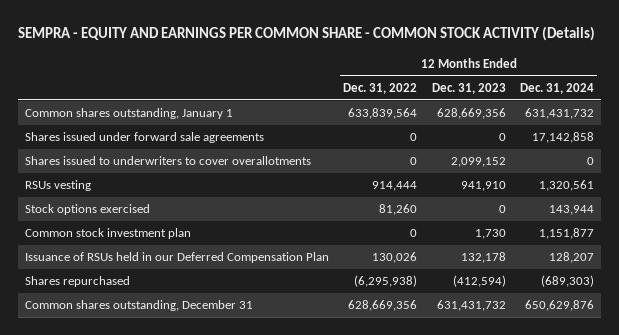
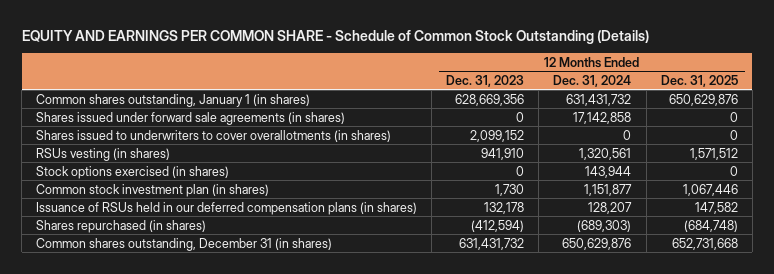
[18,26,596,42] SEMPRA - EQUITY AND EARNINGS PER COMMON SHARE - COMMON STOCK ACTIVITY (Details) -> [21,29,649,44] EQUITY AND EARNINGS PER COMMON SHARE - Schedule of Common Stock Outstanding (Details)
[343,83,418,95] Dec. 31, 2022 -> none
none -> [660,74,738,87] Dec. 31, 2025
[25,108,234,120] Common shares outstanding, January 1 -> [36,93,311,107] Common shares outstanding, January 1 (in shares)
[25,132,265,144] Shares issued under forward sale agreements -> [36,111,346,125] Shares issued under forward sale agreements (in shares)
[25,156,312,166] Shares issued to underwriters to cover overallotments -> [36,129,392,142] Shares issued to underwriters to cover overallotments (in shares)
[25,180,92,192] RSUs vesting -> [36,147,171,161] RSUs vesting (in shares)
[25,204,151,216] Stock options exercised -> [36,165,230,179] Stock options exercised (in shares)
[25,228,192,240] Common stock investment plan -> [36,183,270,197] Common stock investment plan (in shares)
[25,252,330,264] Issuance of RSUs held in our Deferred Compensation Plan -> [36,201,418,215] Issuance of RSUs held in our deferred compensation plans (in shares)
[25,276,131,288] Shares repurchased -> [36,219,207,233] Shares repurchased (in shares)
[25,300,254,312] Common shares outstanding, December 31 -> [36,237,333,251] Common shares outstanding, December 31 (in shares)

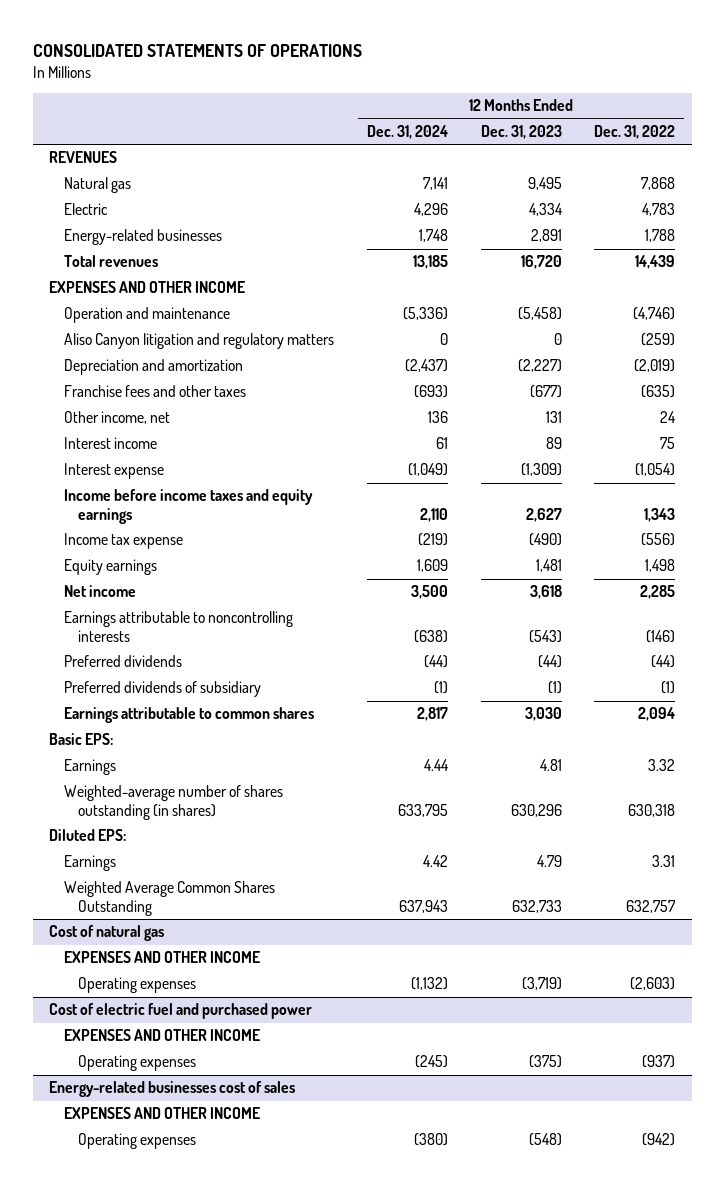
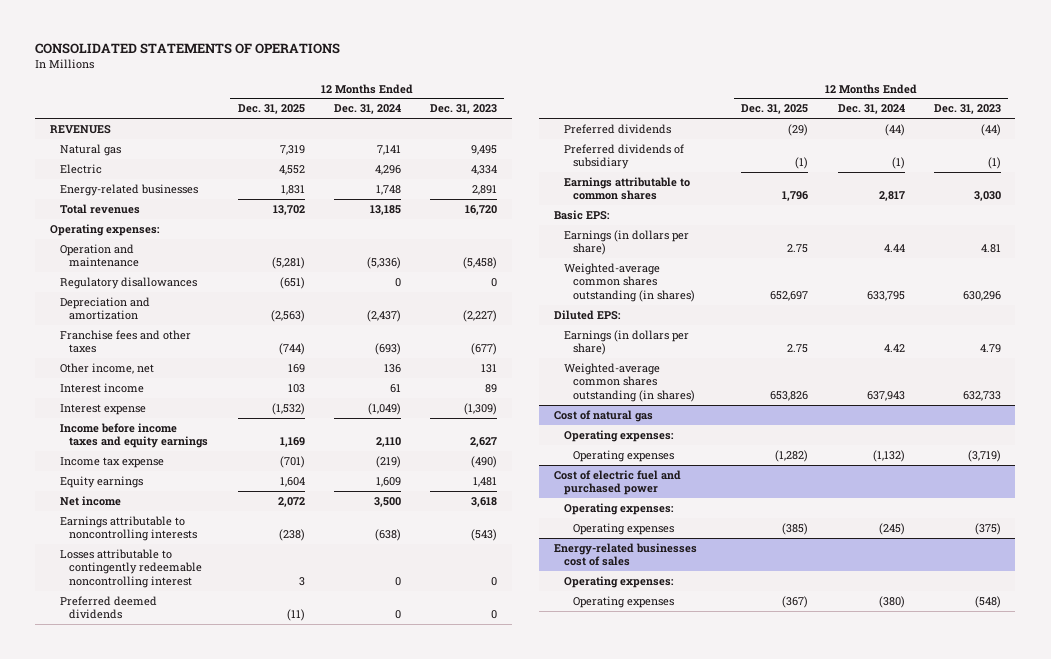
[594,124,676,139] Dec. 31, 2022 -> none
none -> [237,104,305,115] Dec. 31, 2025
[49,281,246,294] EXPENSES AND OTHER INCOME -> none
none -> [50,223,161,236] Operating expenses:
[63,333,334,350] Aliso Canyon litigation and regulatory matters -> none
none -> [59,276,197,289] Regulatory disallowances
none -> [59,548,203,588] Losses attributable to contingently redeemable noncontrolling interest
none -> [59,595,157,620] Preferred deemed dividends
[63,759,116,776] Earnings -> [563,229,689,256] Earnings (in dollars per share)
[63,785,283,820] Weighted-average number of shares outstanding (in shares) -> [563,262,696,302] Weighted-average common shares outstanding (in shares)
[63,855,116,872] Earnings -> [563,329,689,356] Earnings (in dollars per share)
[63,881,275,916] Weighted Average Common Shares Outstanding -> [563,362,696,402] Weighted-average common shares outstanding (in shares)
[63,951,260,964] EXPENSES AND OTHER INCOME -> none
none -> [563,429,674,442] Operating expenses:
[63,1029,260,1042] EXPENSES AND OTHER INCOME -> none
none -> [563,502,674,515] Operating expenses:
[63,1107,260,1120] EXPENSES AND OTHER INCOME -> none
none -> [563,575,674,588] Operating expenses:

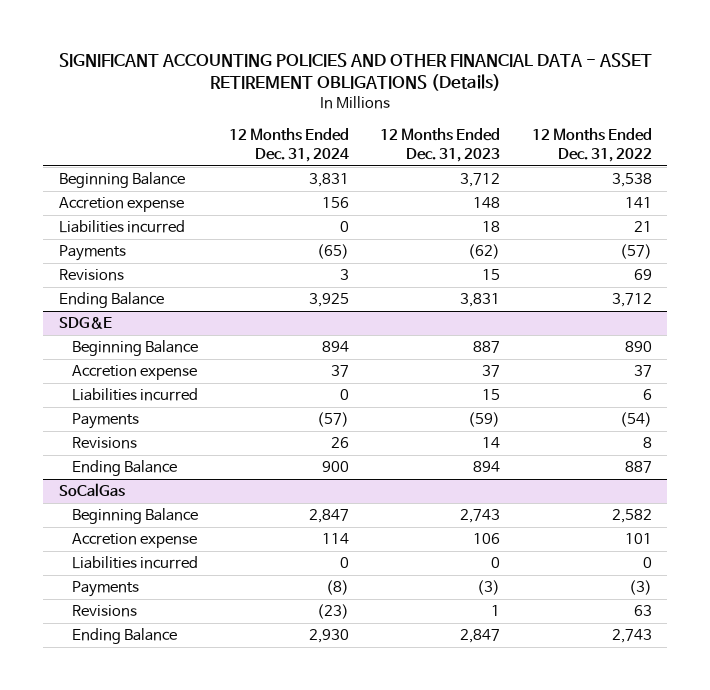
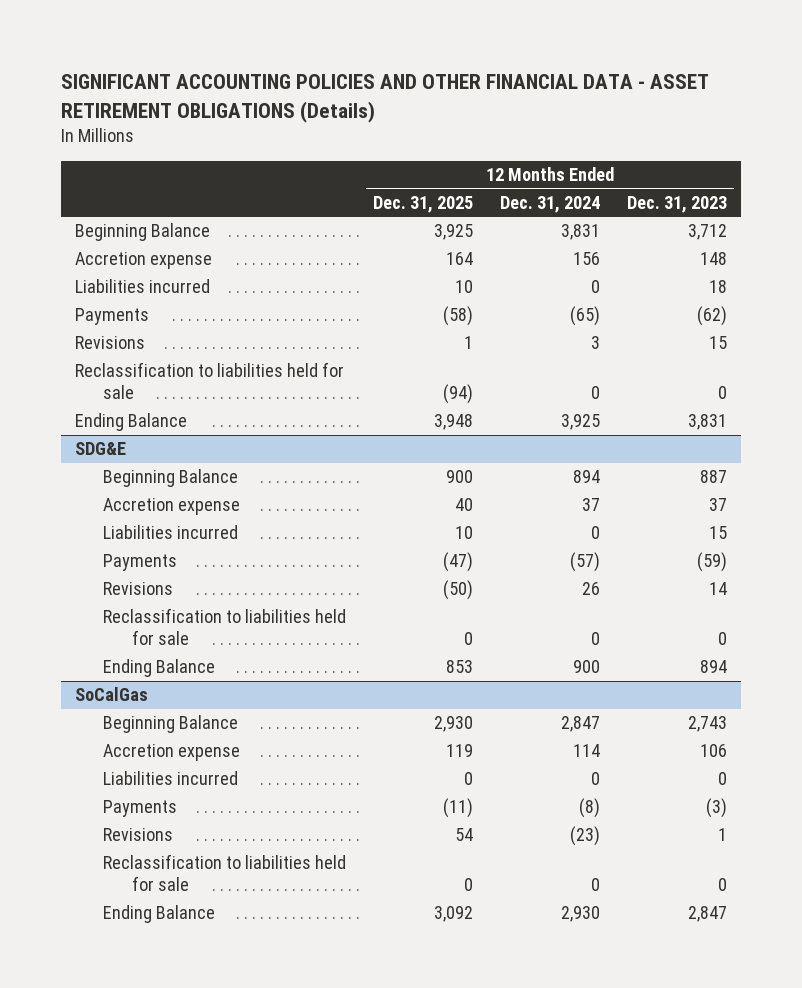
[531,128,652,162] 12 Months Ended Dec. 31, 2022 -> none
none -> [373,195,474,213] Dec. 31, 2025
none -> [74,362,344,400] Reclassification to liabilities held for sale
none -> [103,608,347,646] Reclassification to liabilities held for sale
none -> [103,854,347,892] Reclassification to liabilities held for sale

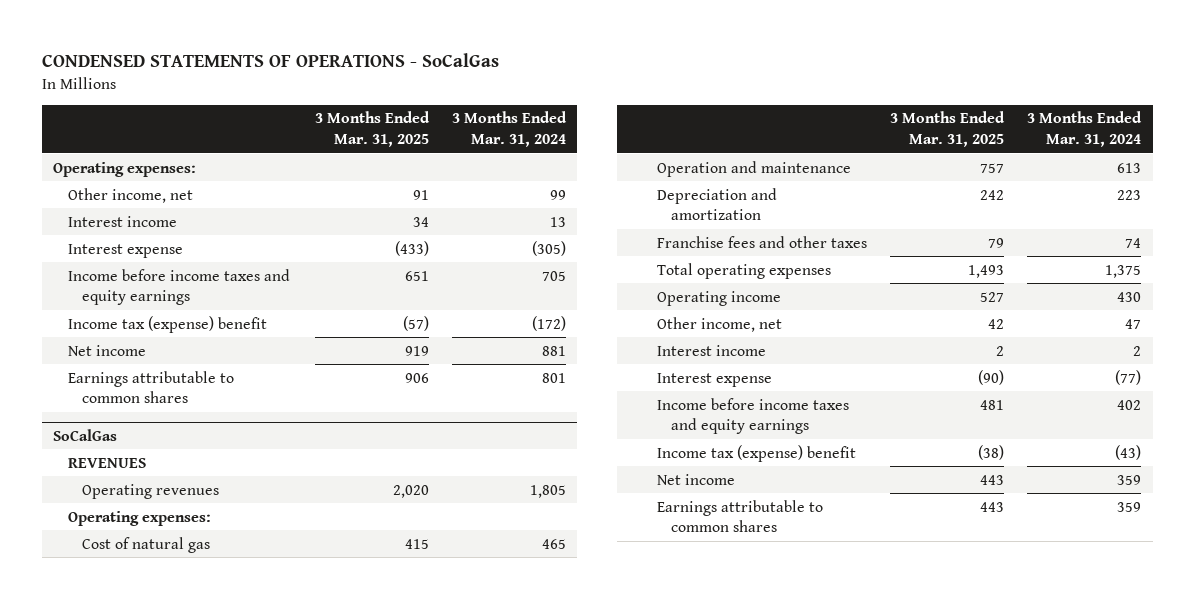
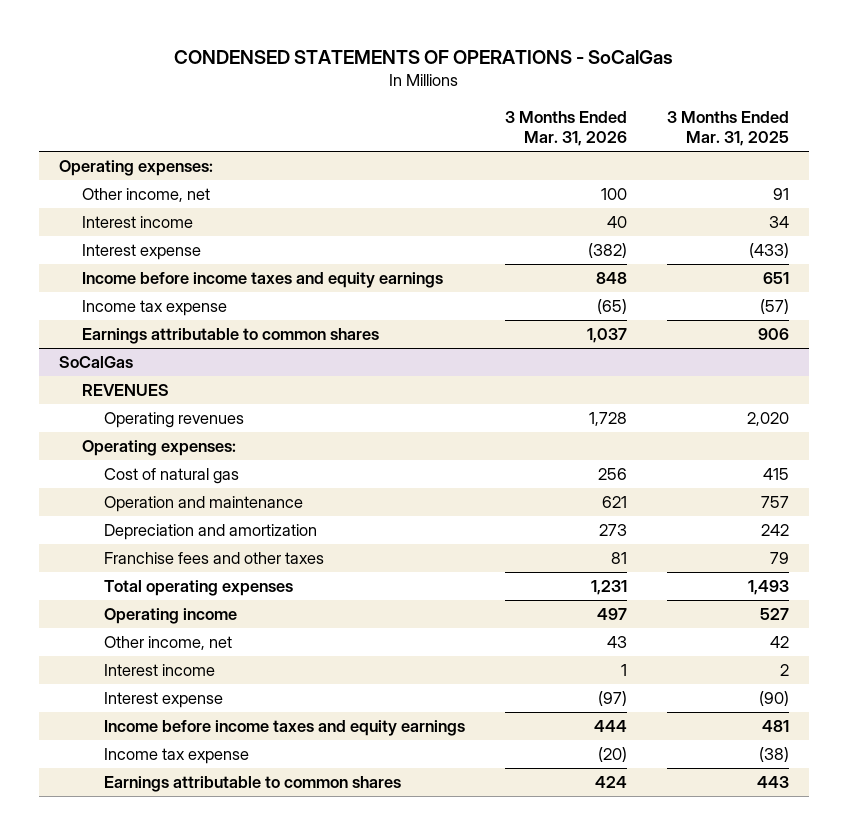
[451,111,567,148] 3 Months Ended Mar. 31, 2024 -> none
none -> [505,110,628,147] 3 Months Ended Mar. 31, 2026
[67,344,146,356] Net income -> none
[67,315,267,333] Income tax (expense) benefit -> [81,299,227,316] Income tax expense
[657,473,736,485] Net income -> none
[657,444,857,462] Income tax (expense) benefit -> [104,747,250,764] Income tax expense

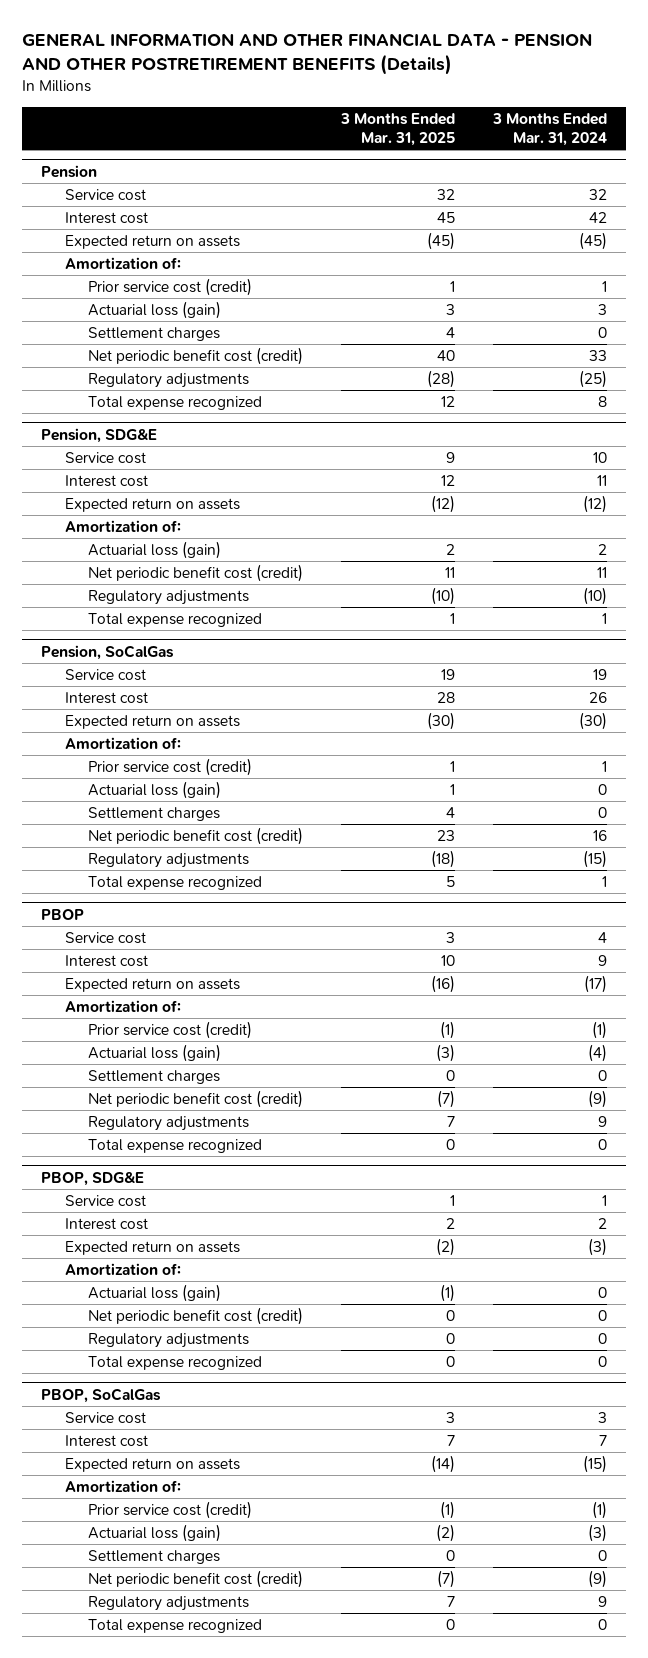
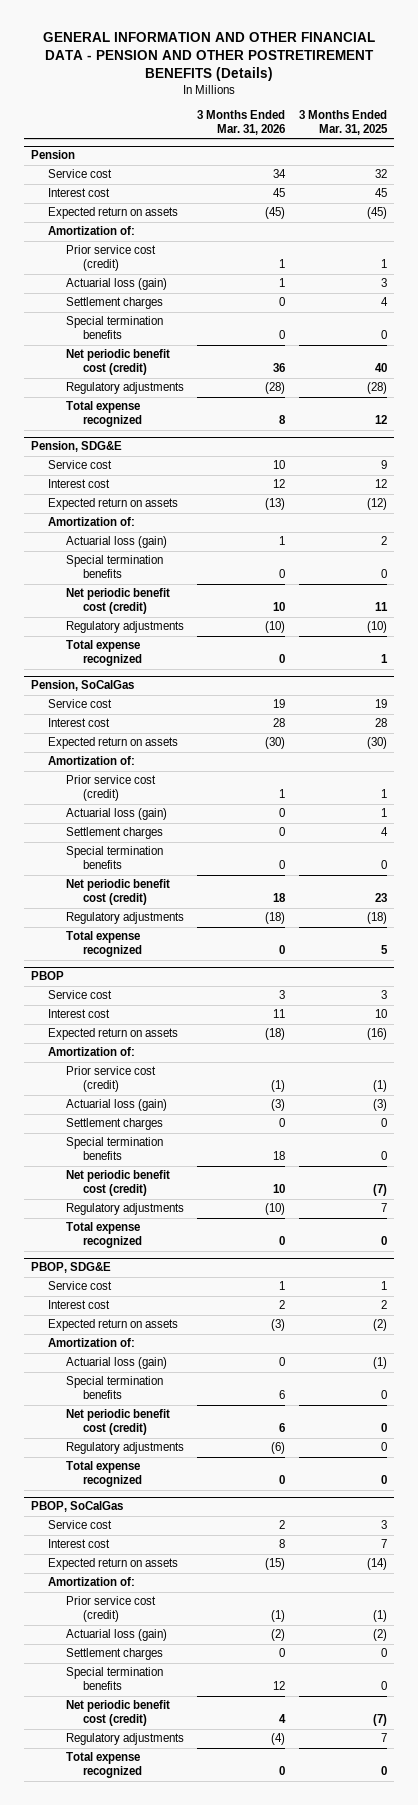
[491,112,607,146] 3 Months Ended Mar. 31, 2024 -> none
none -> [197,109,286,135] 3 Months Ended Mar. 31, 2026
none -> [65,316,163,340] Special termination benefits
none -> [65,555,163,579] Special termination benefits
none -> [65,846,163,870] Special termination benefits
none -> [65,1137,163,1161] Special termination benefits
none -> [65,1376,163,1400] Special termination benefits
none -> [65,1667,163,1691] Special termination benefits

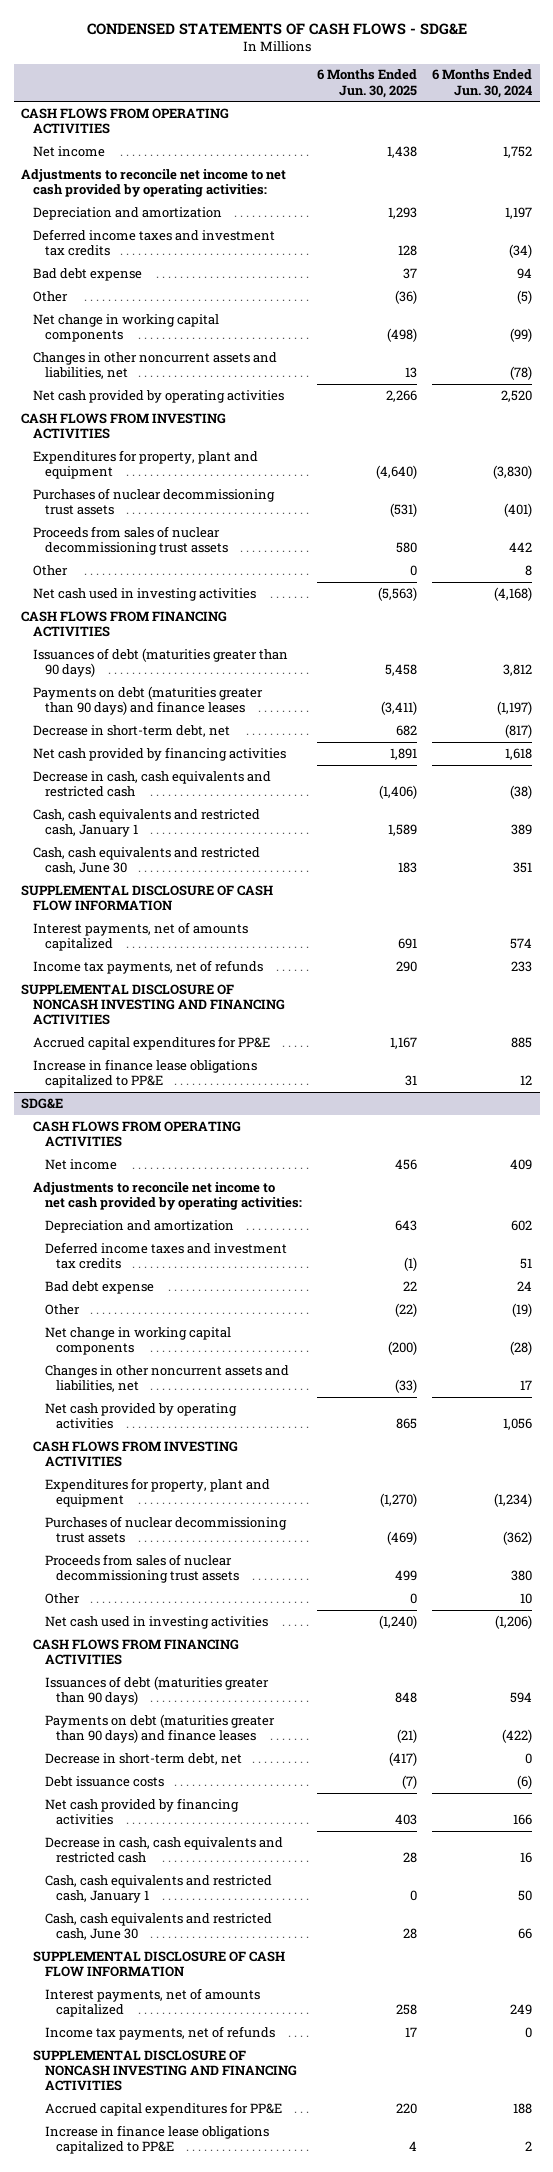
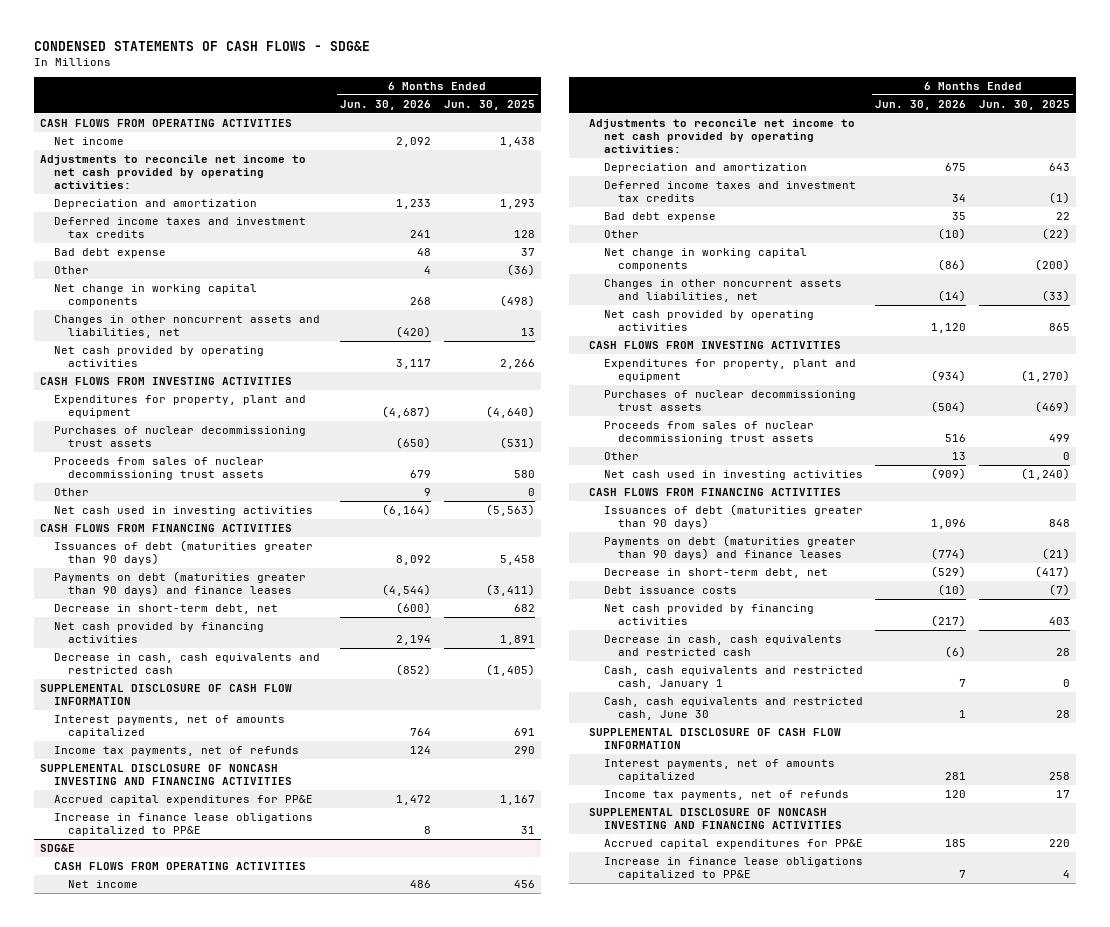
[432,69,533,98] 6 Months Ended Jun. 30, 2024 -> none
none -> [340,100,432,111] Jun. 30, 2026
[33,808,261,838] Cash, cash equivalents and restricted cash, January 1 -> none
[33,846,261,875] Cash, cash equivalents and restricted cash, June 30 -> none
[378,785,417,800] (1,406) -> [485,663,535,676] (1,405)

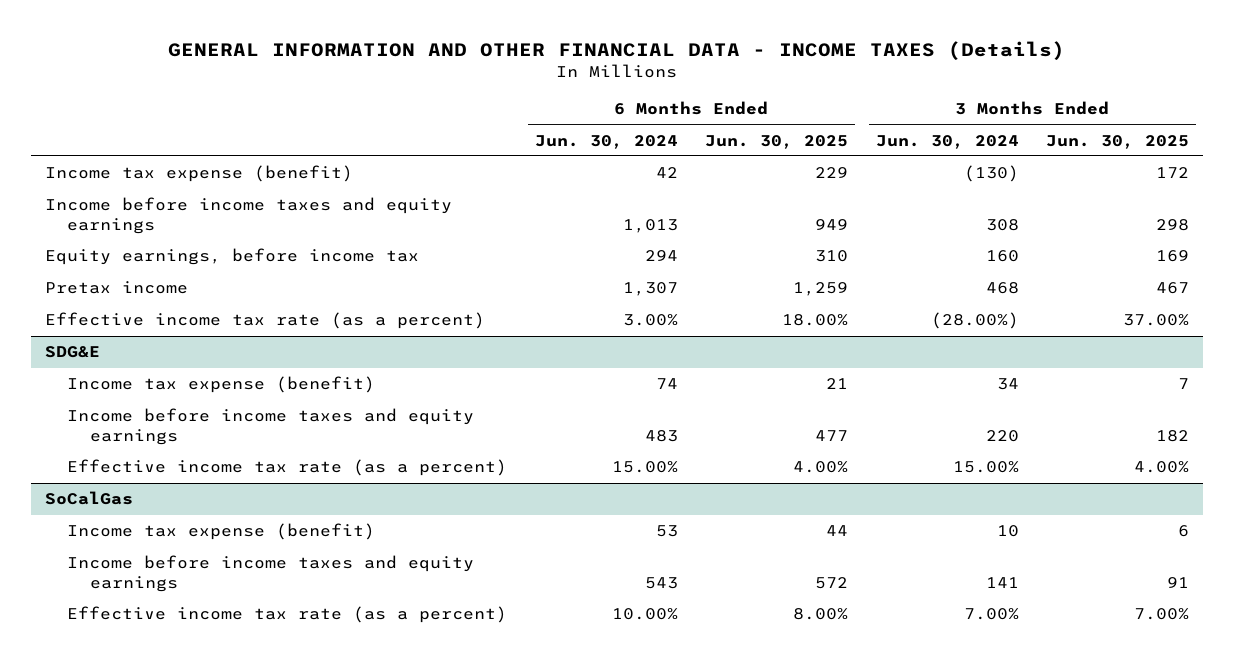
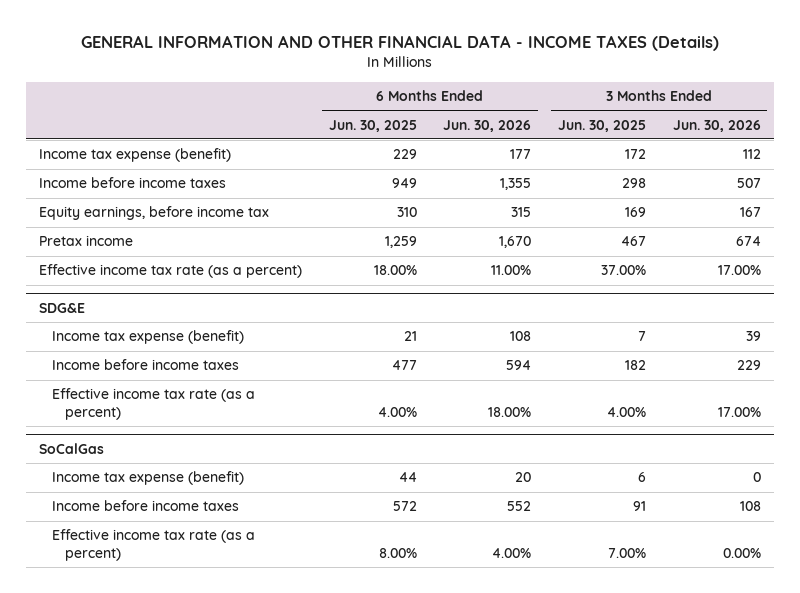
[534,134,678,149] Jun. 30, 2024 -> none
[875,134,1019,149] Jun. 30, 2024 -> none
none -> [443,119,532,132] Jun. 30, 2026
none -> [672,119,761,132] Jun. 30, 2026
[45,197,453,234] Income before income taxes and equity earnings -> [39,177,227,189] Income before income taxes
[67,408,475,445] Income before income taxes and equity earnings -> [52,359,240,371] Income before income taxes
[67,555,475,592] Income before income taxes and equity earnings -> [52,500,240,512] Income before income taxes

